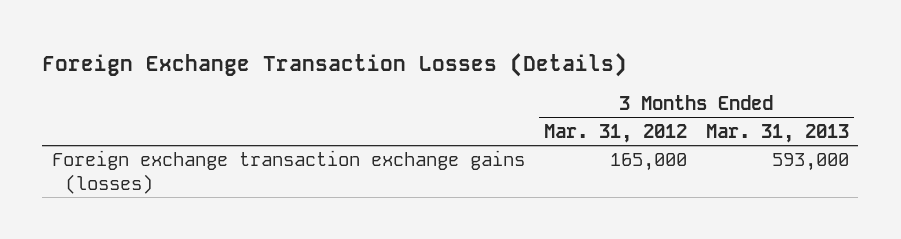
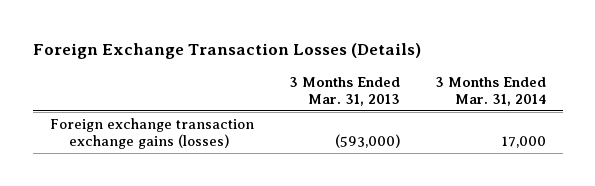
[543,123,687,143] Mar. 31, 2012 -> none
none -> [434,76,546,106] 3 Months Ended Mar. 31, 2014
[771,153,849,172] 593,000 -> [334,134,400,149] (593,000)

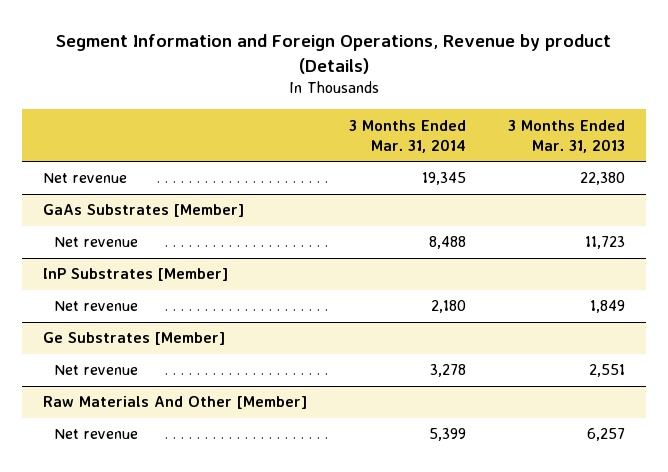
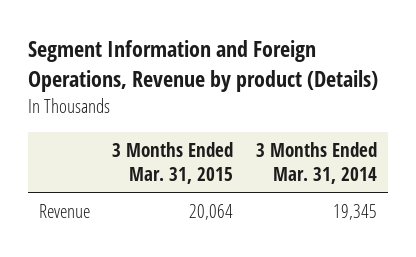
[507,119,625,153] 3 Months Ended Mar. 31, 2013 -> none
none -> [112,141,234,185] 3 Months Ended Mar. 31, 2015
[43,204,245,218] GaAs Substrates [Member] -> none
[54,237,139,248] Net revenue -> none
[43,268,229,282] InP Substrates [Member] -> none
[54,301,139,312] Net revenue -> none
[43,332,226,346] Ge Substrates [Member] -> none
[54,365,139,376] Net revenue -> none
[43,396,308,410] Raw Materials And Other [Member] -> none
[54,429,139,440] Net revenue -> none
[43,173,128,184] Net revenue -> [38,203,90,218] Revenue

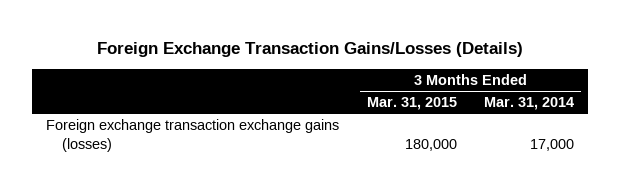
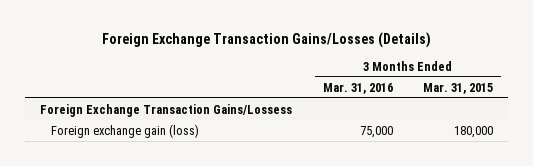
[484,97,575,111] Mar. 31, 2014 -> none
none -> [322,82,393,94] Mar. 31, 2016
none -> [40,103,293,117] Foreign Exchange Transaction Gains/Lossess
[45,119,339,152] Foreign exchange transaction exchange gains (losses) -> [51,123,200,138] Foreign exchange gain (loss)

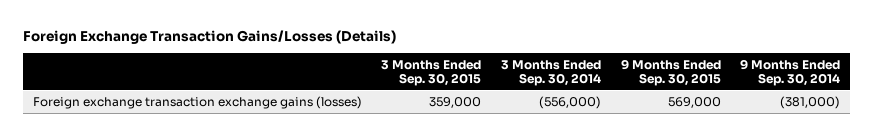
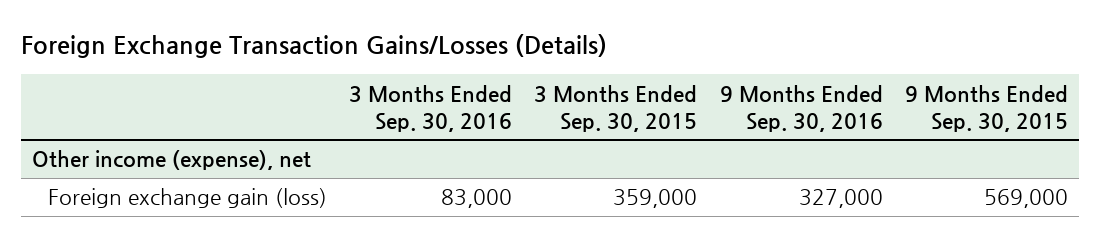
[501,59,602,87] 3 Months Ended Sep. 30, 2014 -> none
[740,58,841,87] 9 Months Ended Sep. 30, 2014 -> none
none -> [349,84,513,132] 3 Months Ended Sep. 30, 2016
none -> [719,84,883,132] 9 Months Ended Sep. 30, 2016
none -> [31,150,311,171] Other income (expense), net
[32,96,362,110] Foreign exchange transaction exchange gains (losses) -> [47,188,327,209] Foreign exchange gain (loss)

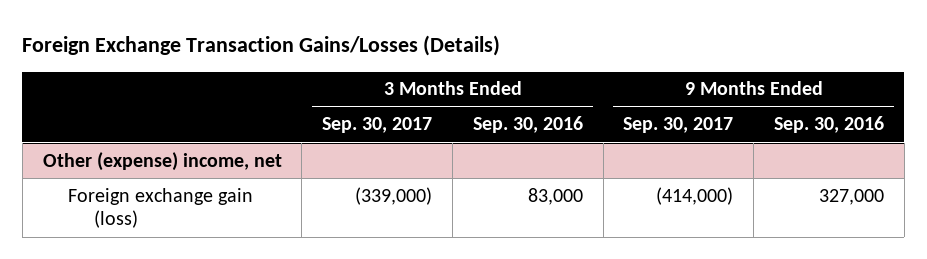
[534,84,698,132] 3 Months Ended Sep. 30, 2015 -> none
[905,84,1069,132] 9 Months Ended Sep. 30, 2015 -> none
none -> [322,117,433,134] Sep. 30, 2017
none -> [623,117,734,134] Sep. 30, 2017
[31,150,311,171] Other income (expense), net -> [42,151,282,171] Other (expense) income, net

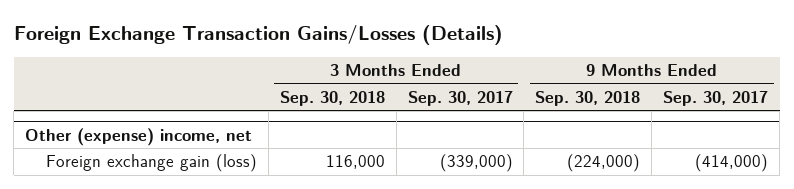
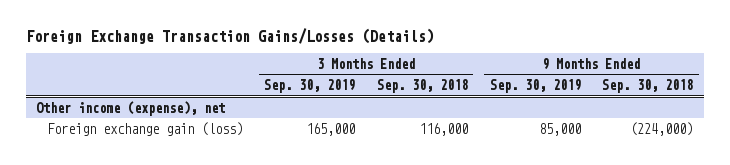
[407,90,513,106] Sep. 30, 2017 -> none
[663,90,769,106] Sep. 30, 2017 -> none
none -> [264,78,356,93] Sep. 30, 2019
none -> [489,78,581,93] Sep. 30, 2019
[25,127,253,146] Other (expense) income, net -> [36,100,226,116] Other income (expense), net

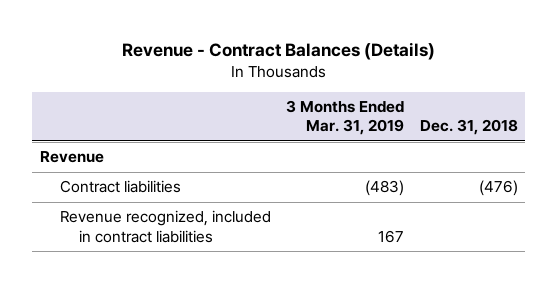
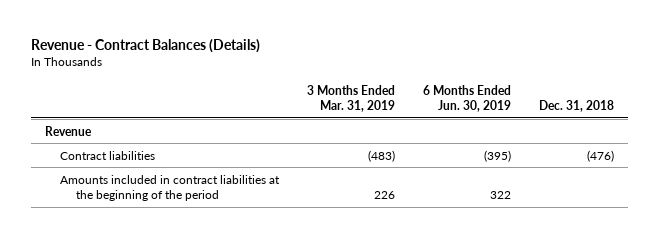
none -> [423,84,512,112] 6 Months Ended Jun. 30, 2019
[59,210,271,243] Revenue recognized, included in contract liabilities -> [60,174,281,201] Amounts included in contract liabilities at the beginning of the period
[378,229,405,243] 167 -> [374,190,396,199] 226

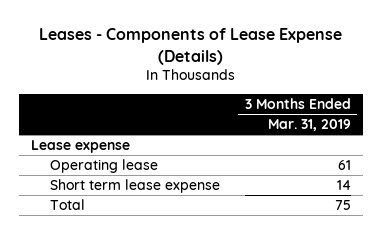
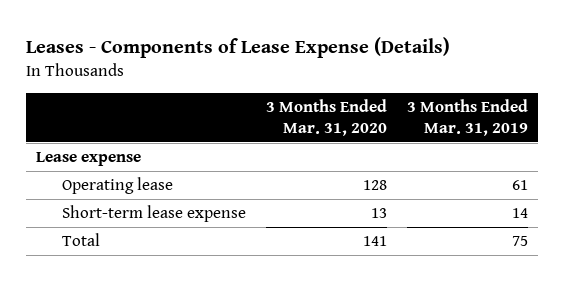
none -> [265,98,387,137] 3 Months Ended Mar. 31, 2020
[49,178,220,193] Short term lease expense -> [61,205,246,223] Short-term lease expense

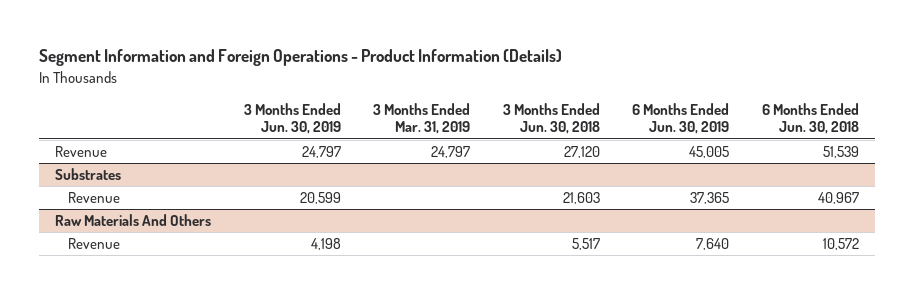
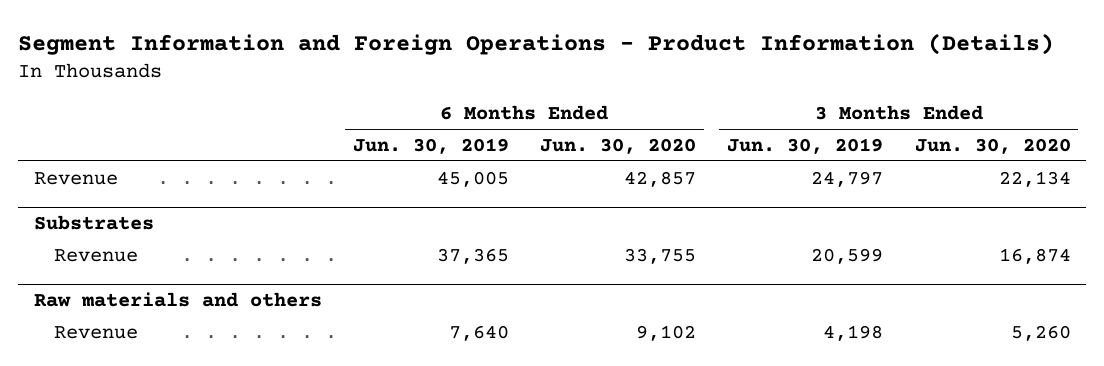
[373,102,471,135] 3 Months Ended Mar. 31, 2019 -> none
[502,102,600,135] 3 Months Ended Jun. 30, 2018 -> none
[761,102,859,135] 6 Months Ended Jun. 30, 2018 -> none
none -> [540,137,697,154] Jun. 30, 2020
none -> [914,137,1071,154] Jun. 30, 2020
[55,214,212,227] Raw Materials And Others -> [33,291,322,307] Raw materials and others

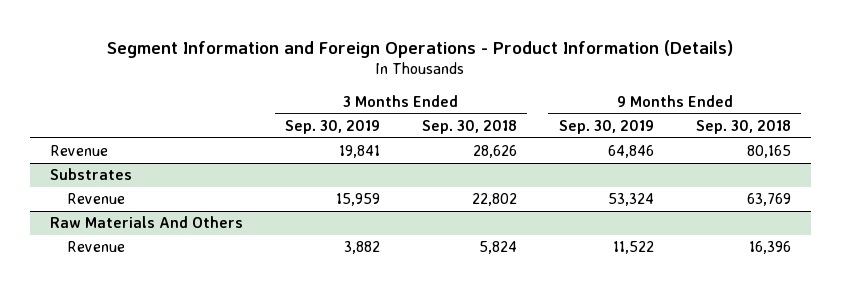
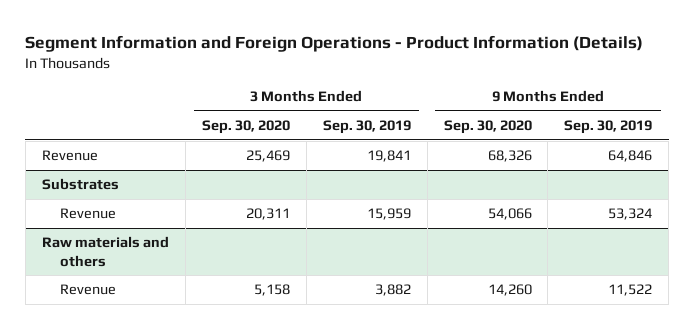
[421,119,517,134] Sep. 30, 2018 -> none
[695,119,791,134] Sep. 30, 2018 -> none
none -> [201,120,290,135] Sep. 30, 2020
none -> [443,120,532,135] Sep. 30, 2020
[50,216,244,229] Raw Materials And Others -> [41,236,169,267] Raw materials and others

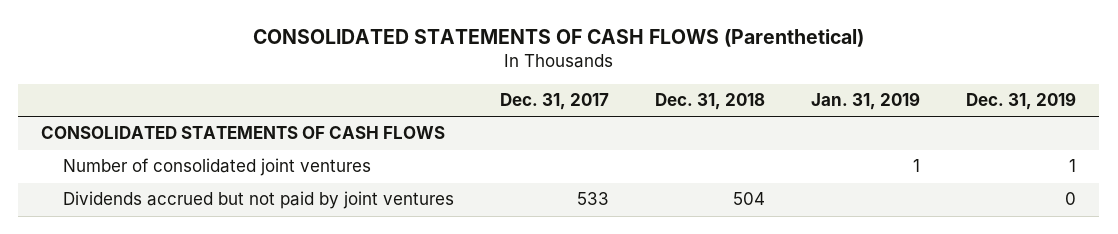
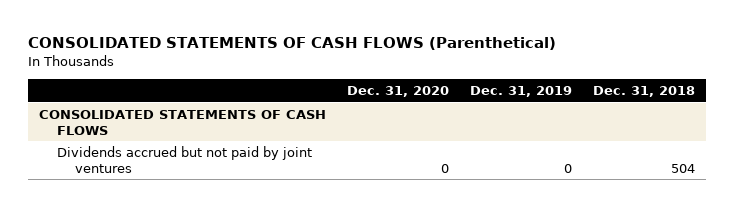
[499,93,609,111] Dec. 31, 2017 -> none
[811,92,921,111] Jan. 31, 2019 -> none
none -> [347,85,450,97] Dec. 31, 2020
[62,158,371,177] Number of consolidated joint ventures -> none

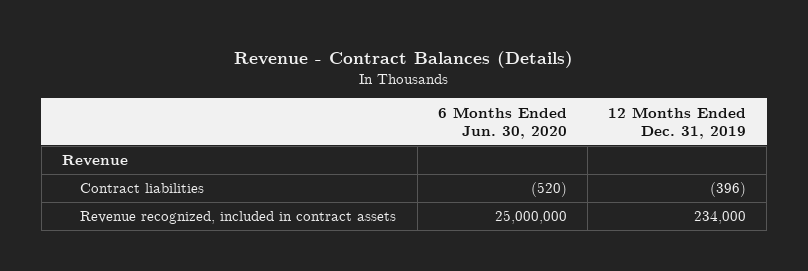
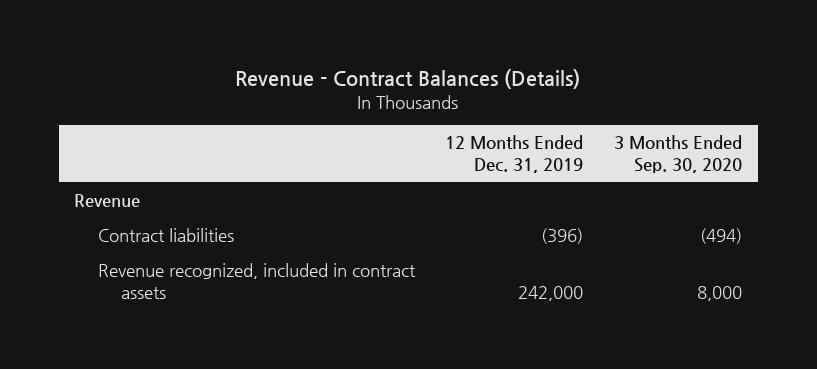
[437,106,567,139] 6 Months Ended Jun. 30, 2020 -> none
none -> [614,135,743,174] 3 Months Ended Sep. 30, 2020
[694,211,747,225] 234,000 -> [518,286,584,302] 242,000

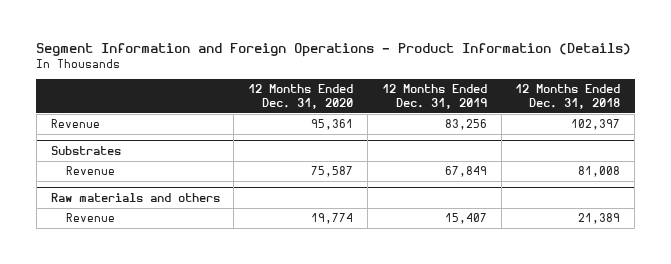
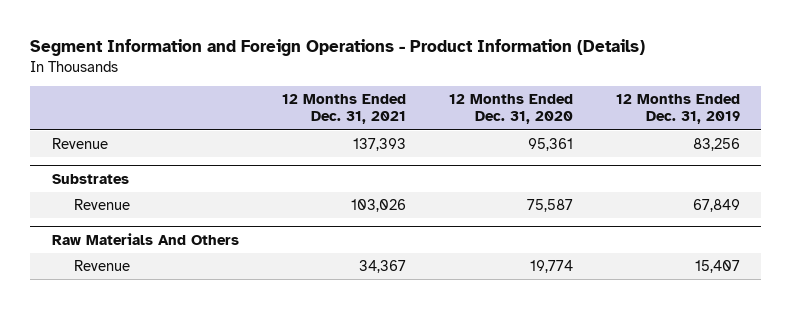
[515,84,621,109] 12 Months Ended Dec. 31, 2018 -> none
none -> [281,94,406,125] 12 Months Ended Dec. 31, 2021
[50,192,220,202] Raw materials and others -> [51,232,239,245] Raw Materials And Others

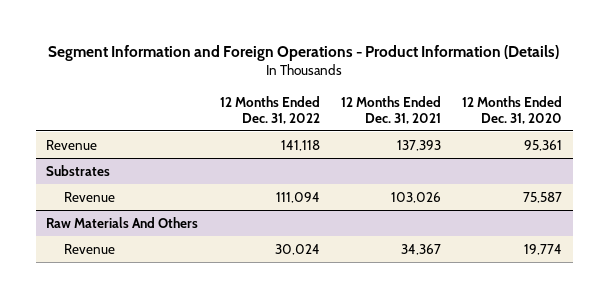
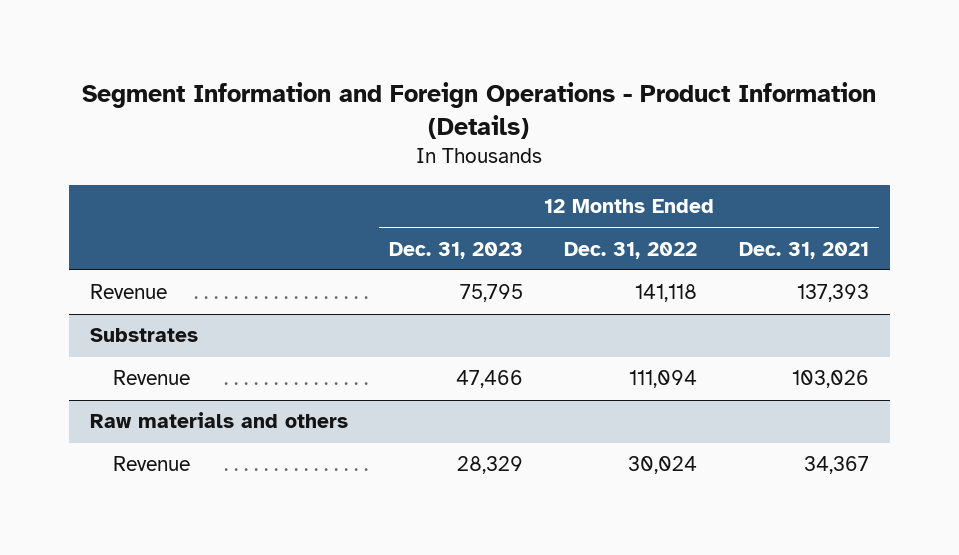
[461,95,562,124] 12 Months Ended Dec. 31, 2020 -> none
none -> [389,241,524,259] Dec. 31, 2023
[46,216,199,228] Raw Materials And Others -> [89,412,348,429] Raw materials and others

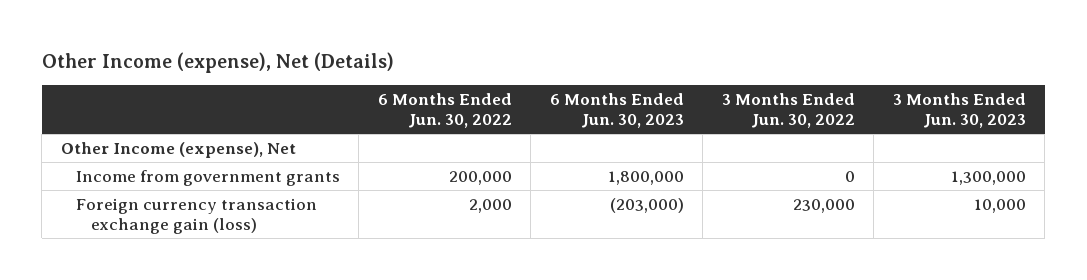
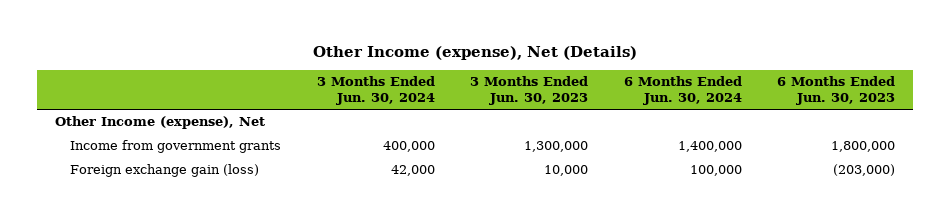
[377,92,512,129] 6 Months Ended Jun. 30, 2022 -> none
[721,92,855,129] 3 Months Ended Jun. 30, 2022 -> none
none -> [316,76,435,105] 3 Months Ended Jun. 30, 2024
none -> [623,76,742,105] 6 Months Ended Jun. 30, 2024
[75,197,317,235] Foreign currency transaction exchange gain (loss) -> [70,164,260,178] Foreign exchange gain (loss)

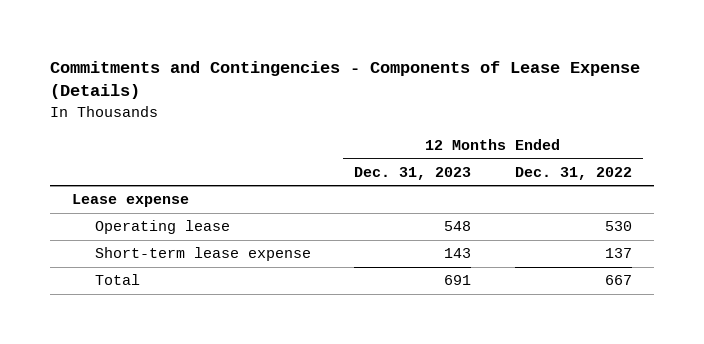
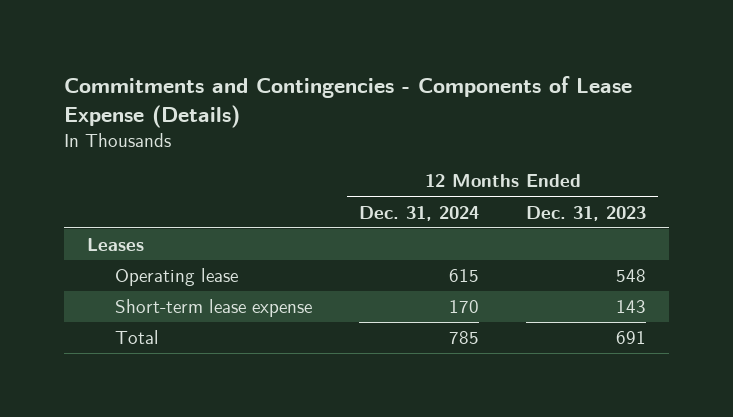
[514,166,632,180] Dec. 31, 2022 -> none
none -> [359,205,480,221] Dec. 31, 2024
[71,194,189,208] Lease expense -> [87,238,145,252] Leases

